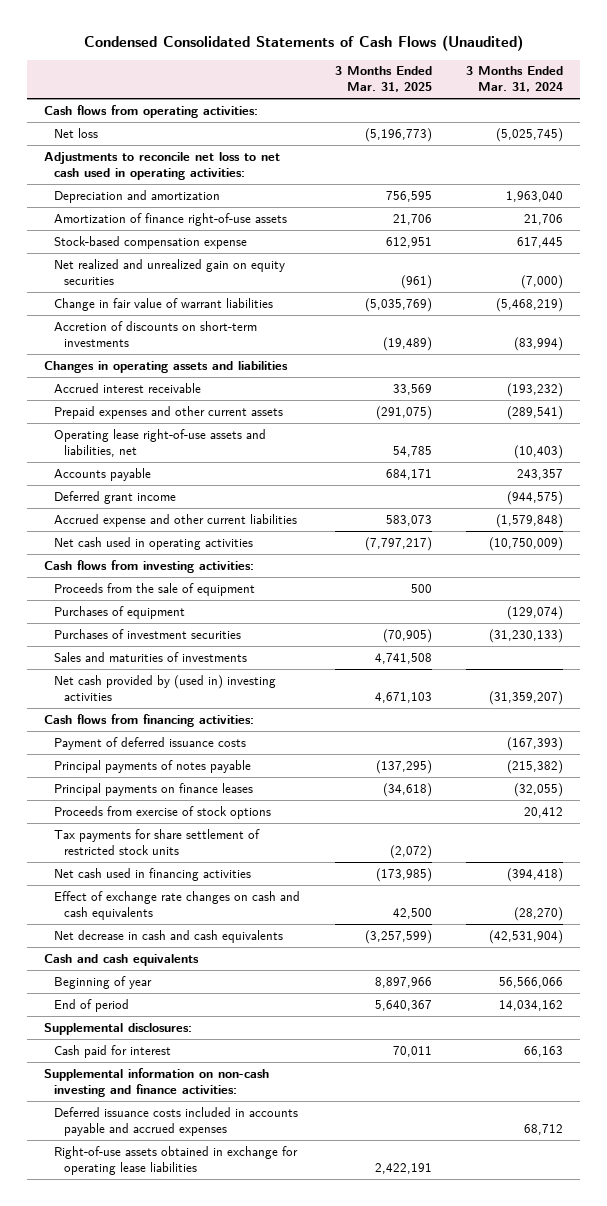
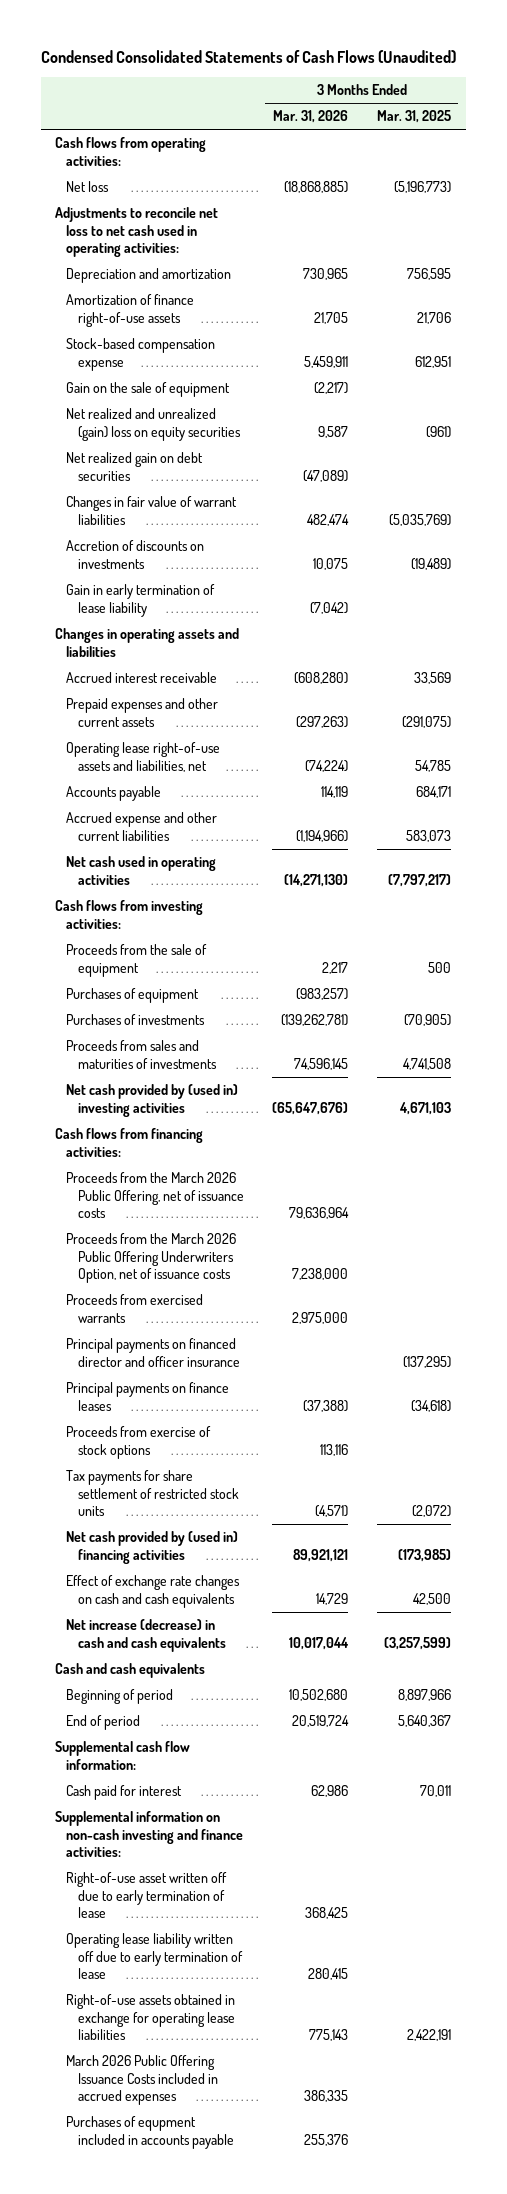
[466,66,564,93] 3 Months Ended Mar. 31, 2024 -> none
none -> [273,110,349,124] Mar. 31, 2026
none -> [66,382,231,398] Gain on the sale of equipment
[54,258,286,285] Net realized and unrealized gain on equity securities -> [66,408,241,441] Net realized and unrealized (gain) loss on equity securities
none -> [66,452,204,481] Net realized gain on debt securities
[54,297,274,311] Change in fair value of warrant liabilities -> [66,496,238,525] Changes in fair value of warrant liabilities
[54,320,258,347] Accretion of discounts on short-term investments -> [66,540,205,569] Accretion of discounts on investments
none -> [66,584,216,617] Gain in early termination of lease liability
[54,490,177,504] Deferred grant income -> none
[54,628,242,639] Purchases of investment securities -> [66,1014,206,1026] Purchases of investments
[54,651,248,662] Sales and maturities of investments -> [66,1040,217,1069] Proceeds from sales and maturities of investments
[54,736,247,750] Payment of deferred issuance costs -> none
none -> [66,1172,244,1219] Proceeds from the March 2026 Public Offering, net of issuance costs
none -> [66,1233,237,1284] Proceeds from the March 2026 Public Offering Underwriters Option, net of issuance costs
none -> [66,1294,204,1323] Proceeds from exercised warrants
[54,759,252,773] Principal payments of notes payable -> [66,1338,240,1367] Principal payments on financed director and officer insurance
[54,867,252,881] Net cash used in financing activities -> [66,1531,239,1564] Net cash provided by (used in) financing activities
[54,929,284,943] Net decrease in cash and cash equivalents -> [66,1619,226,1652] Net increase (decrease) in cash and cash equivalents
[54,975,153,989] Beginning of year -> [66,1689,174,1705] Beginning of period
[44,1022,193,1035] Supplemental disclosures: -> [55,1741,191,1770] Supplemental cash flow information:
[54,1106,299,1136] Deferred issuance costs included in accounts payable and accrued expenses -> none
none -> [66,1872,228,1919] Right-of-use asset written off due to early termination of lease
none -> [66,1933,243,1980] Operating lease liability written off due to early termination of lease
none -> [66,2055,218,2106] March 2026 Public Offering Issuance Costs included in accrued expenses
none -> [66,2116,234,2149] Purchases of equpment included in accounts payable

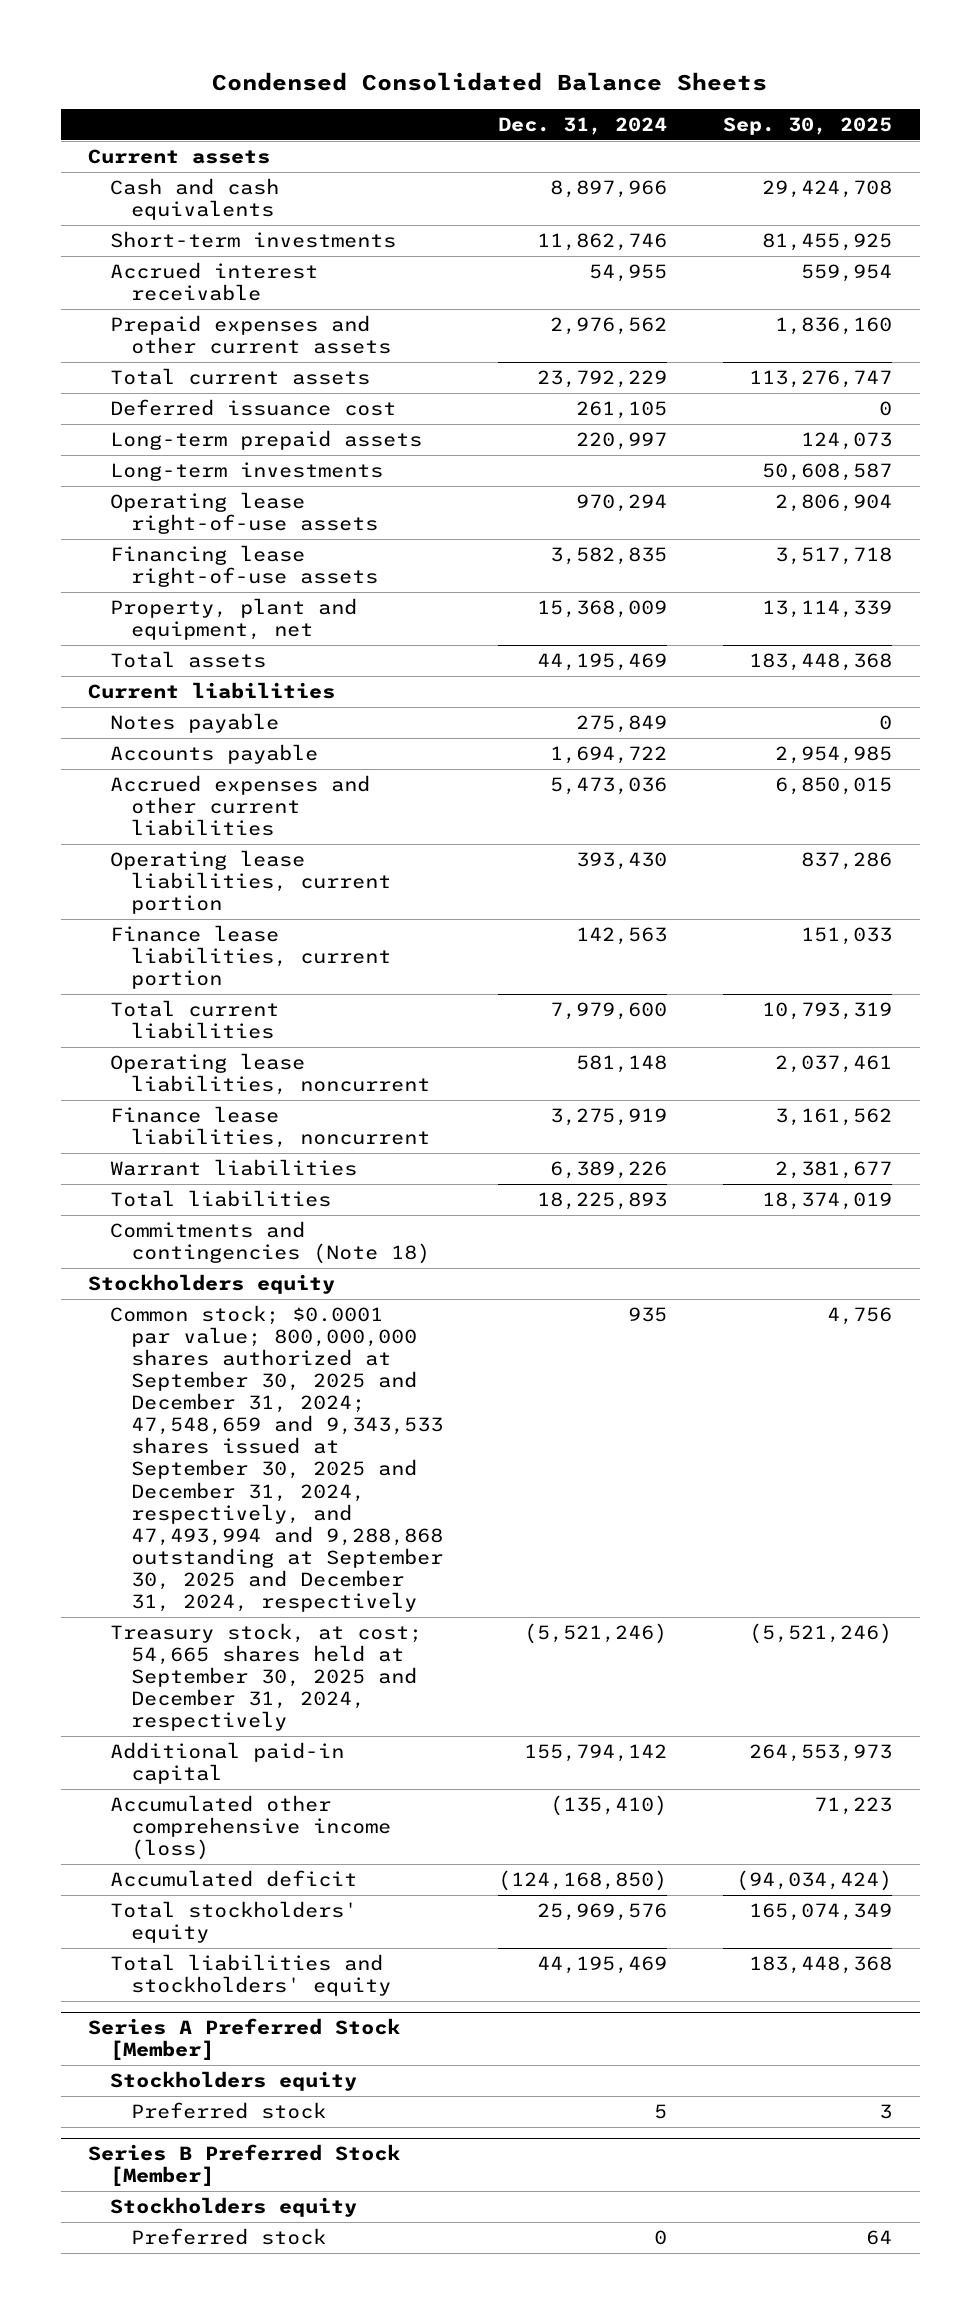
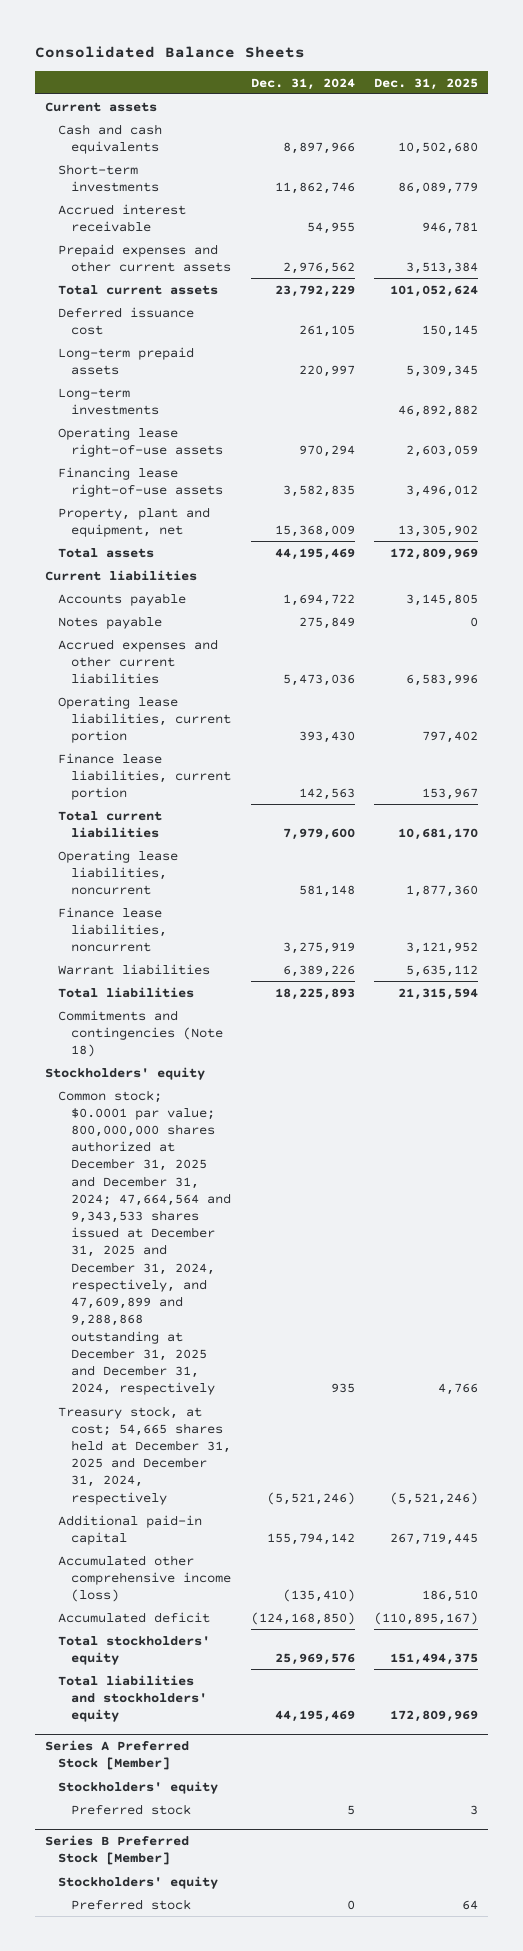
[212,71,768,91] Condensed Consolidated Balance Sheets -> [35,45,306,58] Consolidated Balance Sheets
[722,116,892,135] Sep. 30, 2025 -> none
none -> [373,77,478,90] Dec. 31, 2025
[109,712,279,733] Notes payable -> [58,615,163,629] Notes payable
[88,1273,336,1294] Stockholders equity -> [44,1066,205,1080] Stockholders' equity
[109,1304,444,1612] Common stock; $0.0001 par value; 800,000,000 shares authorized at September 30, 2025 and December 31, 2024; 47,548,659 and 9,343,533 shares issued at September 30, 2025 and December 31, 2024, respectively, and 47,493,994 and 9,288,868 outstanding at September 30, 2025 and December 31, 2024, respectively -> [58,1089,232,1396] Common stock; $0.0001 par value; 800,000,000 shares authorized at December 31, 2025 and December 31, 2024; 47,664,564 and 9,343,533 shares issued at December 31, 2025 and December 31, 2024, respectively, and 47,609,899 and 9,288,868 outstanding at December 31, 2025 and December 31, 2024, respectively
[109,1622,422,1732] Treasury stock, at cost; 54,665 shares held at September 30, 2025 and December 31, 2024, respectively -> [58,1405,232,1505] Treasury stock, at cost; 54,665 shares held at December 31, 2025 and December 31, 2024, respectively
[109,2070,357,2091] Stockholders equity -> [58,1780,219,1794] Stockholders' equity
[109,2196,357,2217] Stockholders equity -> [58,1875,219,1889] Stockholders' equity

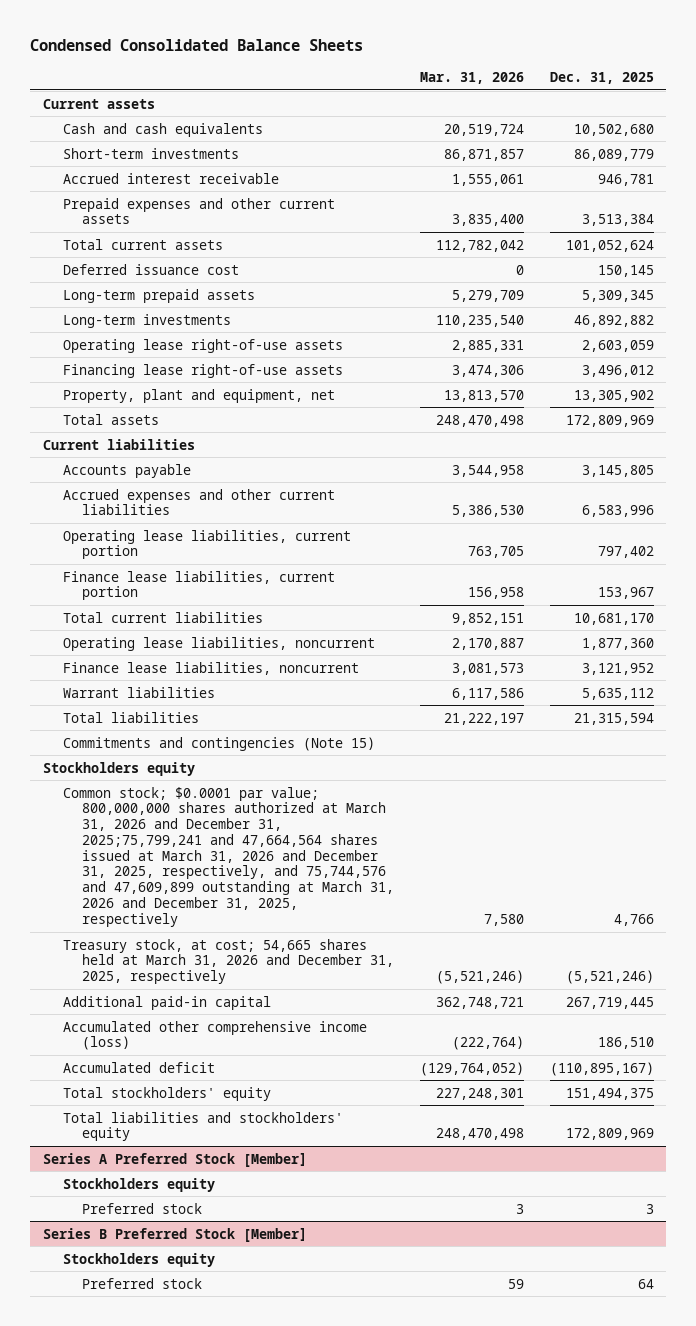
[35,45,306,58] Consolidated Balance Sheets -> [30,38,364,51] Condensed Consolidated Balance Sheets
[250,77,355,90] Dec. 31, 2024 -> none
none -> [419,71,524,84] Mar. 31, 2026
[58,615,163,629] Notes payable -> none
[58,1009,224,1057] Commitments and contingencies (Note 18) -> [62,736,375,751] Commitments and contingencies (Note 15)
[44,1066,205,1080] Stockholders' equity -> [42,761,195,776] Stockholders equity
[58,1089,232,1396] Common stock; $0.0001 par value; 800,000,000 shares authorized at December 31, 2025 and December 31, 2024; 47,664,564 and 9,343,533 shares issued at December 31, 2025 and December 31, 2024, respectively, and 47,609,899 and 9,288,868 outstanding at December 31, 2025 and December 31, 2024, respectively -> [62,786,395,927] Common stock; $0.0001 par value; 800,000,000 shares authorized at March 31, 2026 and December 31, 2025;75,799,241 and 47,664,564 shares issued at March 31, 2026 and December 31, 2025, respectively, and 75,744,576 and 47,609,899 outstanding at March 31, 2026 and December 31, 2025, respectively
[58,1405,232,1505] Treasury stock, at cost; 54,665 shares held at December 31, 2025 and December 31, 2024, respectively -> [62,938,395,985] Treasury stock, at cost; 54,665 shares held at March 31, 2026 and December 31, 2025, respectively
[58,1780,219,1794] Stockholders' equity -> [62,1177,215,1192] Stockholders equity
[58,1875,219,1889] Stockholders' equity -> [62,1252,215,1267] Stockholders equity

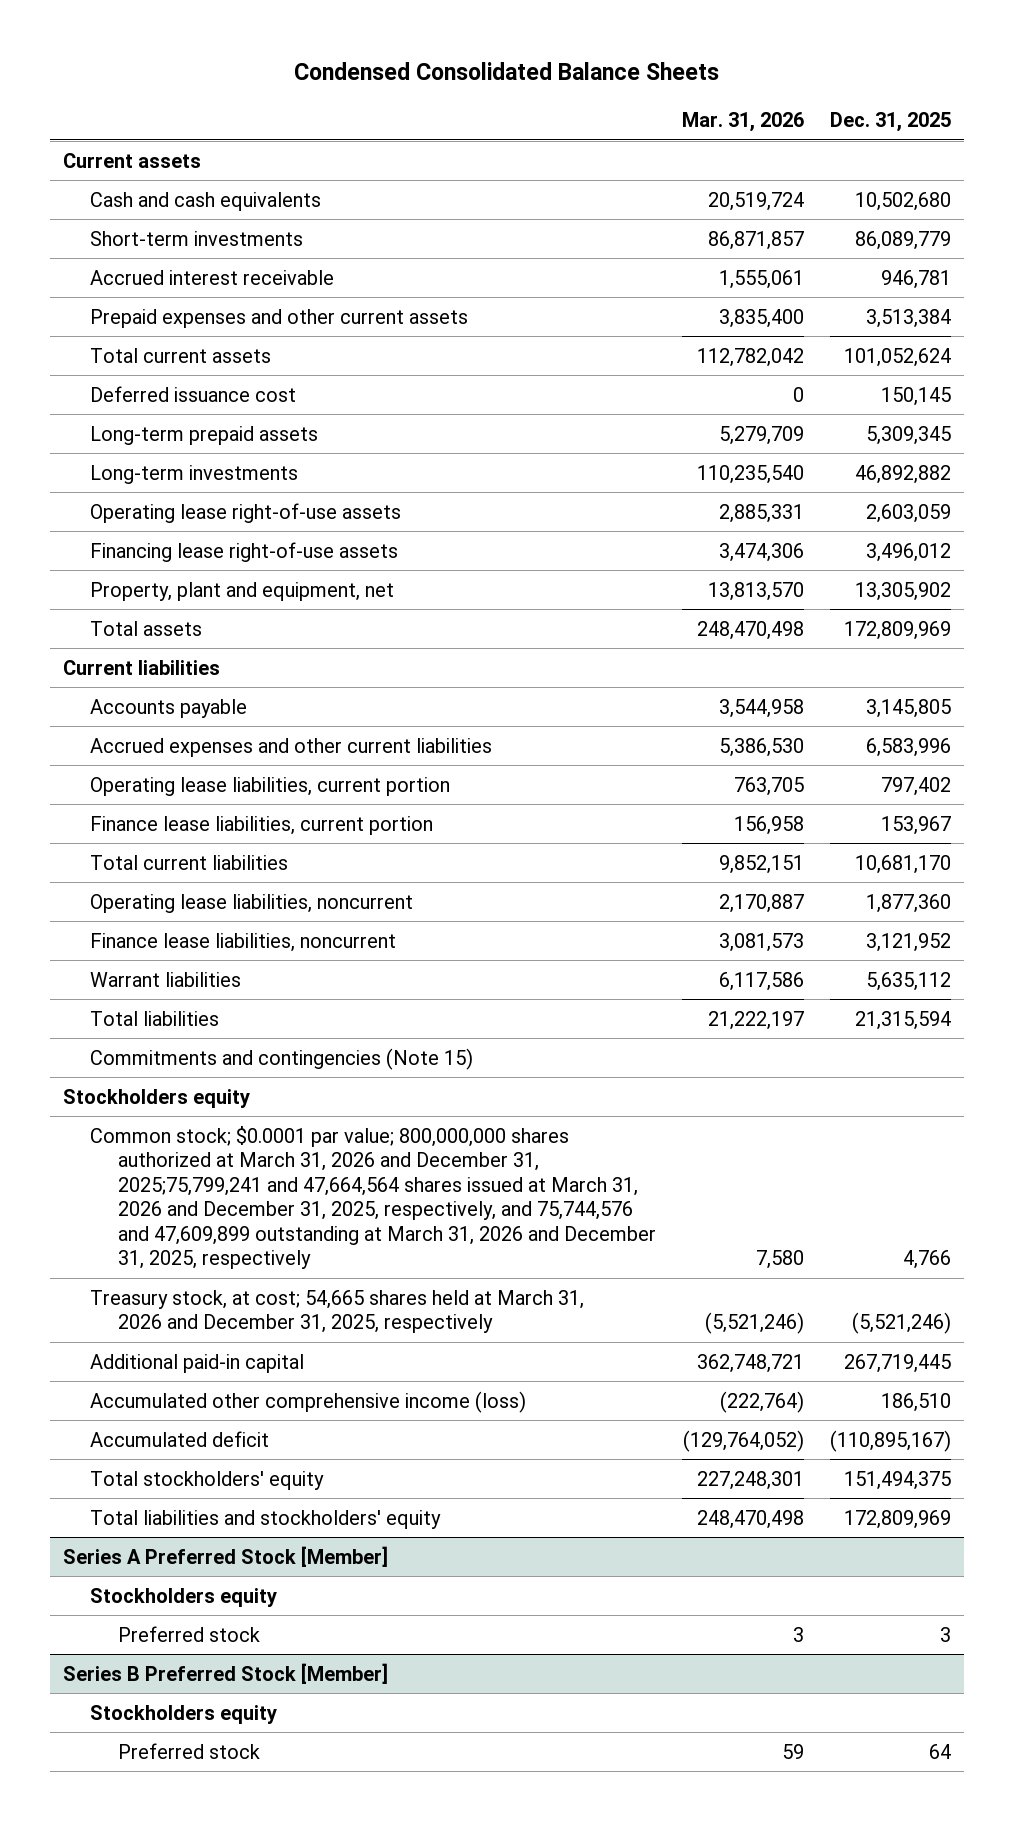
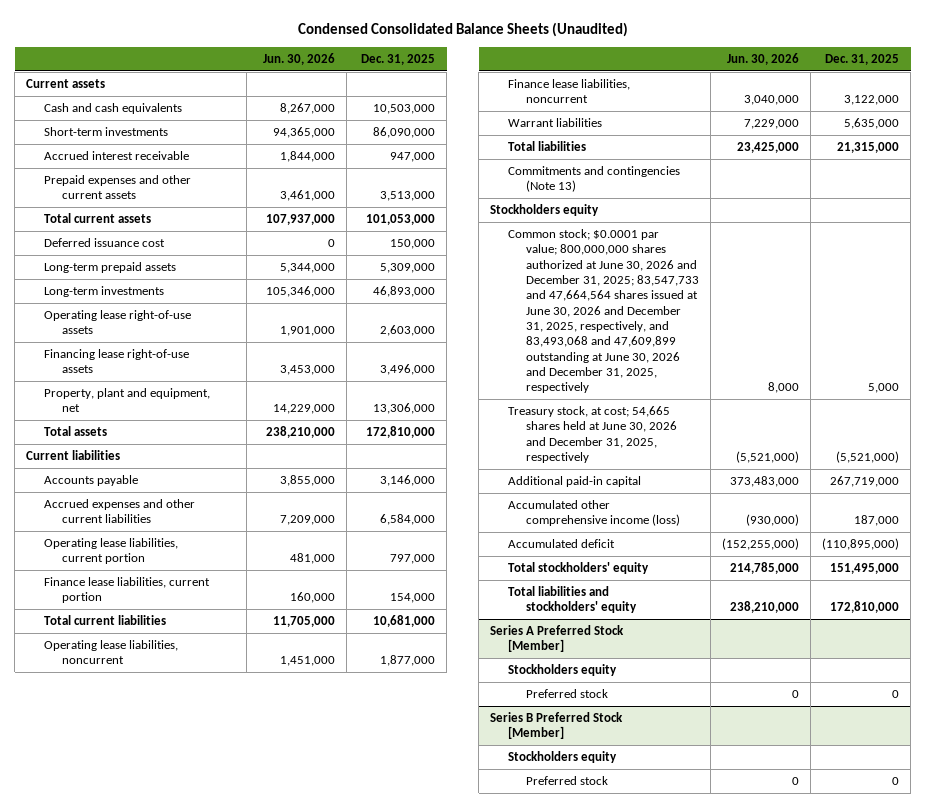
[293,62,719,81] Condensed Consolidated Balance Sheets -> [297,22,628,38] Condensed Consolidated Balance Sheets (Unaudited)
[681,112,804,133] Mar. 31, 2026 -> none
none -> [262,53,335,66] Jun. 30, 2026
[855,191,952,211] 10,502,680 -> [373,104,436,115] 10,503,000
[855,230,952,250] 86,089,779 -> [373,127,436,139] 86,090,000
[881,269,952,289] 946,781 -> [390,152,436,163] 947,000
[866,308,952,328] 3,513,384 -> [380,191,436,202] 3,513,000
[844,347,952,367] 101,052,624 -> [366,214,436,226] 101,053,000
[881,386,952,406] 150,145 -> [390,239,436,250] 150,000
[866,425,952,445] 5,309,345 -> [380,263,436,274] 5,309,000
[855,464,952,484] 46,892,882 -> [373,286,436,298] 46,893,000
[866,503,952,523] 2,603,059 -> [380,325,436,337] 2,603,000
[866,542,952,562] 3,496,012 -> [380,364,436,376] 3,496,000
[855,581,952,601] 13,305,902 -> [373,403,436,415] 13,306,000
[844,620,952,640] 172,809,969 -> [366,426,436,439] 172,810,000
[866,698,952,718] 3,145,805 -> [380,475,436,487] 3,146,000
[866,737,952,757] 6,583,996 -> [380,514,436,526] 6,584,000
[881,776,952,796] 797,402 -> [390,554,436,565] 797,000
[881,815,952,835] 153,967 -> [390,593,436,604] 154,000
[855,854,952,874] 10,681,170 -> [373,615,436,628] 10,681,000
[866,893,952,913] 1,877,360 -> [380,655,436,667] 1,877,000
[866,932,952,952] 3,121,952 -> [844,95,900,106] 3,122,000
[866,971,952,991] 5,635,112 -> [844,118,900,130] 5,635,000
[855,1010,952,1030] 21,315,594 -> [837,142,900,154] 21,315,000
[90,1047,474,1070] Commitments and contingencies (Note 15) -> [507,166,680,193] Commitments and contingencies (Note 13)
[90,1125,656,1270] Common stock; $0.0001 par value; 800,000,000 shares authorized at March 31, 2026 and December 31, 2025;75,799,241 and 47,664,564 shares issued at March 31, 2026 and December 31, 2025, respectively, and 75,744,576 and 47,609,899 outstanding at March 31, 2026 and December 31, 2025, respectively -> [507,229,699,394] Common stock; $0.0001 par value; 800,000,000 shares authorized at June 30, 2026 and December 31, 2025; 83,547,733 and 47,664,564 shares issued at June 30, 2026 and December 31, 2025, respectively, and 83,493,068 and 47,609,899 outstanding at June 30, 2026 and December 31, 2025, respectively
[903,1250,952,1270] 4,766 -> [868,383,900,394] 5,000
[90,1289,585,1334] Treasury stock, at cost; 54,665 shares held at March 31, 2026 and December 31, 2025, respectively -> [507,406,677,463] Treasury stock, at cost; 54,665 shares held at June 30, 2026 and December 31, 2025, respectively
[852,1312,952,1335] (5,521,246) -> [836,450,900,463] (5,521,000)
[844,1353,952,1373] 267,719,445 -> [830,476,900,488] 267,719,000
[881,1392,952,1412] 186,510 -> [854,515,900,527] 187,000
[830,1429,952,1452] (110,895,167) -> [822,538,900,551] (110,895,000)
[844,1470,952,1490] 151,494,375 -> [830,563,900,575] 151,495,000
[844,1509,952,1529] 172,809,969 -> [830,601,900,614] 172,810,000
[940,1626,952,1642] 3 -> [892,690,900,699] 0
[929,1743,952,1759] 64 -> [892,777,900,786] 0

